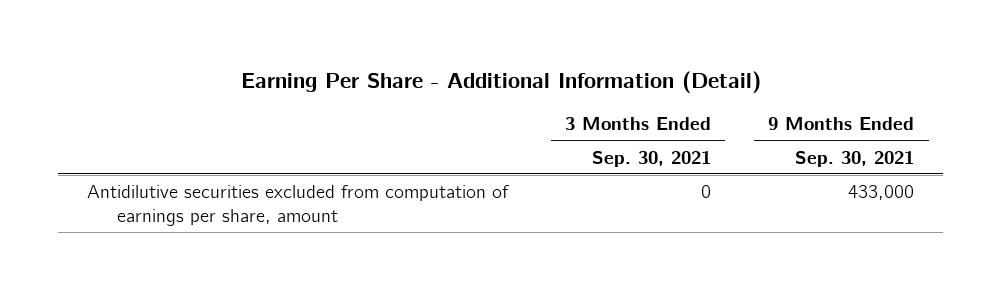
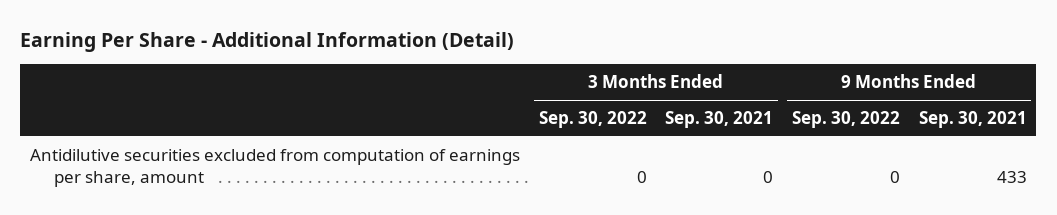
none -> [538,111,647,129] Sep. 30, 2022
none -> [792,111,901,129] Sep. 30, 2022
[848,185,915,201] 433,000 -> [996,171,1027,184] 433

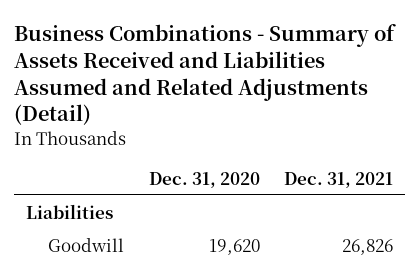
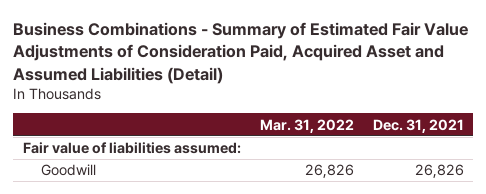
[14,24,397,126] Business Combinations - Summary of Assets Received and Liabilities Assumed and Related Adjustments (Detail) -> [13,22,469,84] Business Combinations - Summary of Estimated Fair Value Adjustments of Consideration Paid, Acquired Asset and Assumed Liabilities (Detail)
[148,171,260,188] Dec. 31, 2020 -> none
none -> [259,118,354,133] Mar. 31, 2022
[26,203,114,219] Liabilities -> [22,142,241,155] Fair value of liabilities assumed:

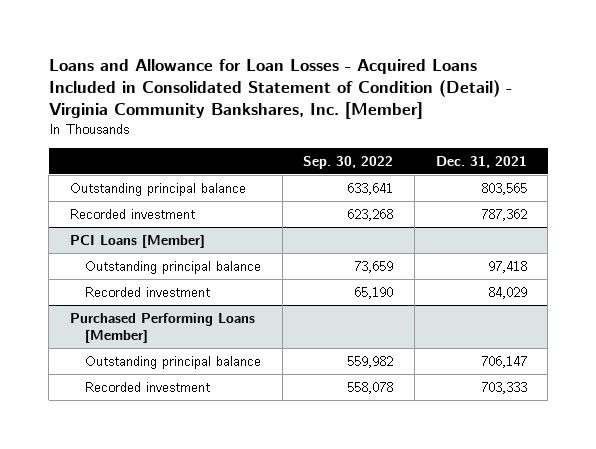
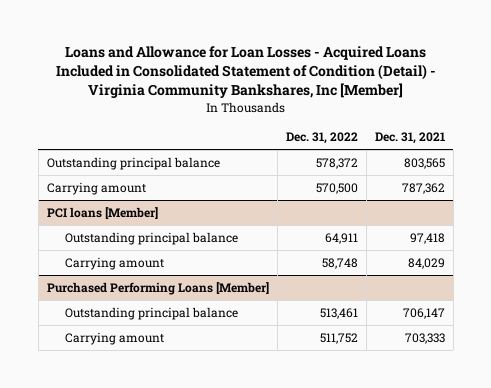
[48,58,512,119] Loans and Allowance for Loan Losses - Acquired Loans Included in Consolidated Statement of Condition (Detail) - Virginia Community Bankshares, Inc. [Member] -> [55,46,436,99] Loans and Allowance for Loan Losses - Acquired Loans Included in Consolidated Statement of Condition (Detail) - Virginia Community Bankshares, Inc [Member]
[303,155,394,169] Sep. 30, 2022 -> none
none -> [285,132,358,145] Dec. 31, 2022
[69,208,195,219] Recorded investment -> [46,182,146,196] Carrying amount
[69,234,205,248] PCI Loans [Member] -> [46,207,158,220] PCI loans [Member]
[85,286,211,297] Recorded investment -> [65,257,165,271] Carrying amount
[85,381,211,392] Recorded investment -> [65,332,165,346] Carrying amount

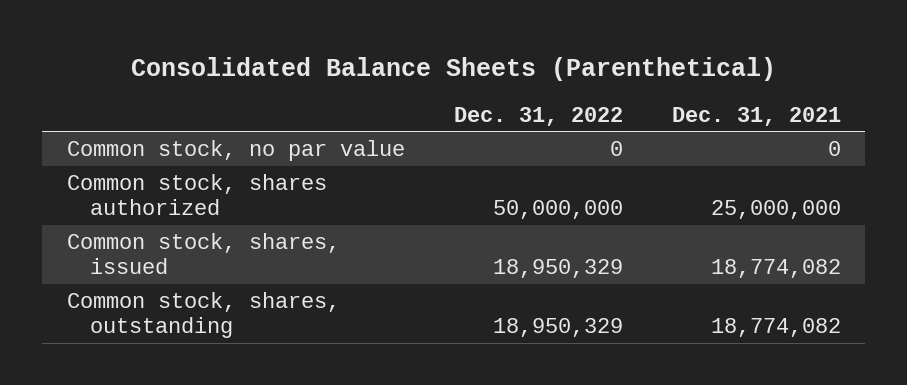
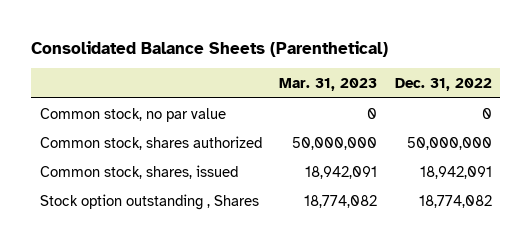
[671,106,841,126] Dec. 31, 2021 -> none
none -> [279,77,378,91] Mar. 31, 2023
[492,259,623,279] 18,950,329 -> [419,165,492,179] 18,942,091
[66,291,340,339] Common stock, shares, outstanding -> [39,193,259,210] Stock option outstanding , Shares
[492,318,623,338] 18,950,329 -> [418,194,492,208] 18,774,082

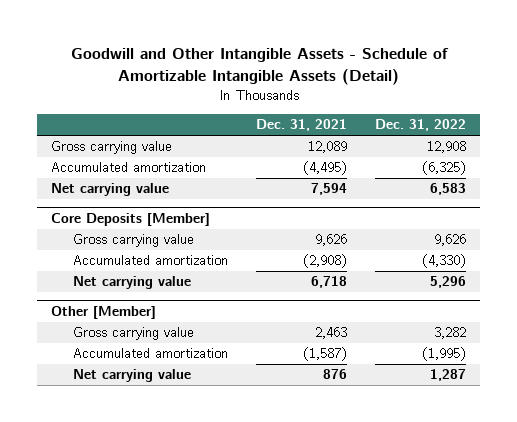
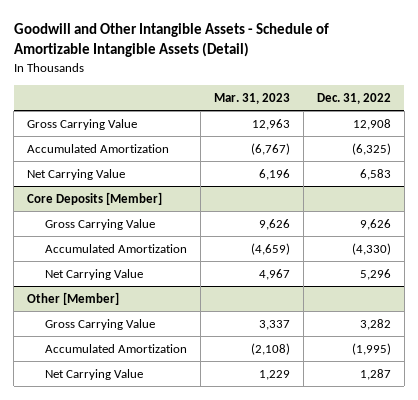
[255,119,347,132] Dec. 31, 2021 -> none
none -> [213,92,290,104] Mar. 31, 2023
[51,141,173,155] Gross carrying value -> [27,118,138,130] Gross Carrying Value
[51,162,207,173] Accumulated amortization -> [27,143,170,153] Accumulated Amortization
[51,183,170,197] Net carrying value -> [27,168,126,180] Net Carrying Value
[73,234,195,248] Gross carrying value -> [44,218,155,230] Gross Carrying Value
[73,255,229,266] Accumulated amortization -> [44,243,187,253] Accumulated Amortization
[73,276,192,290] Net carrying value -> [44,268,143,280] Net Carrying Value
[73,327,195,341] Gross carrying value -> [44,318,155,330] Gross Carrying Value
[73,348,229,359] Accumulated amortization -> [44,343,187,353] Accumulated Amortization
[73,369,192,383] Net carrying value -> [44,368,143,380] Net Carrying Value

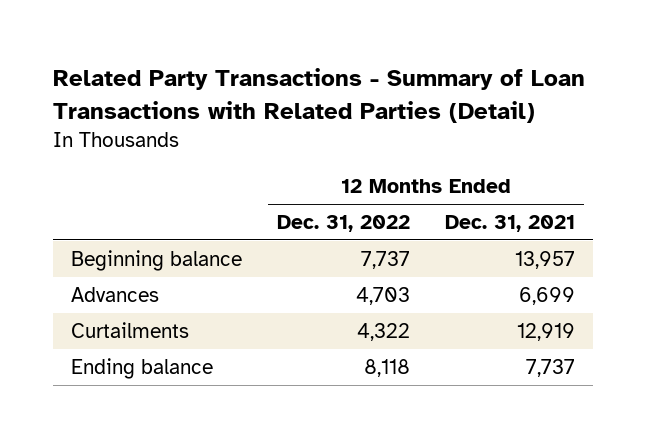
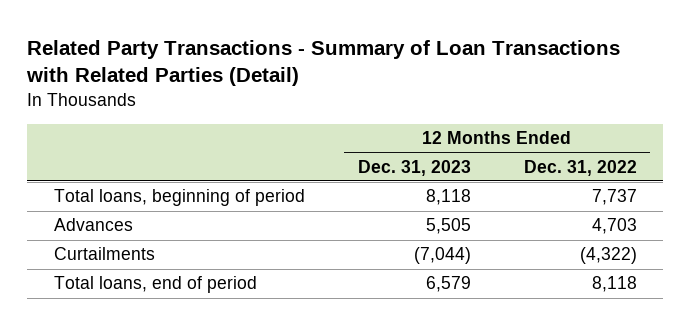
[445,215,576,233] Dec. 31, 2021 -> none
none -> [357,159,471,176] Dec. 31, 2023
[70,250,242,272] Beginning balance -> [53,189,305,207] Total loans, beginning of period
[357,323,411,342] 4,322 -> [579,247,637,265] (4,322)
[70,358,213,380] Ending balance -> [53,276,257,294] Total loans, end of period

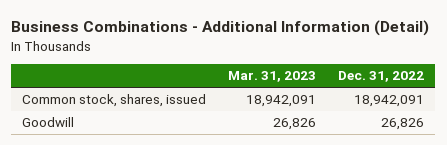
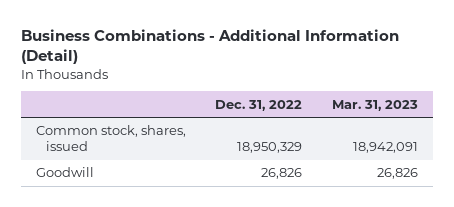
[354,95,425,108] 18,942,091 -> [237,142,303,154] 18,950,329

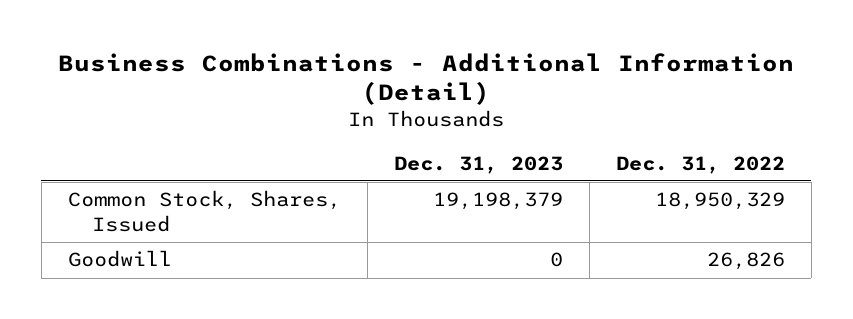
[331,99,418,111] Mar. 31, 2023 -> none
none -> [393,155,563,174] Dec. 31, 2023
[35,125,186,152] Common stock, shares, issued -> [67,190,341,233] Common Stock, Shares, Issued

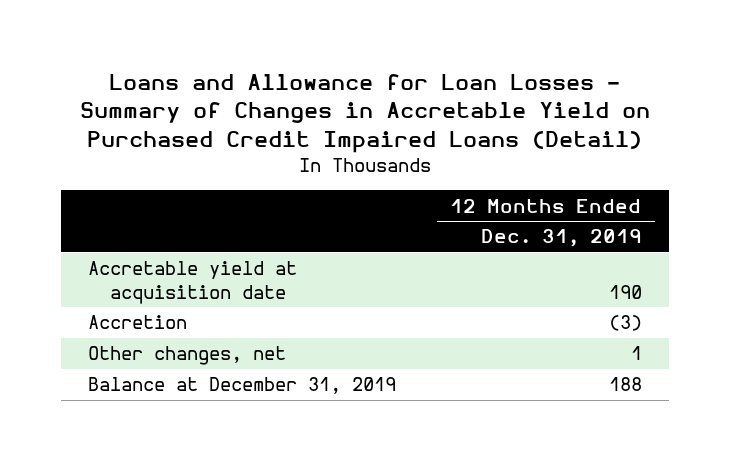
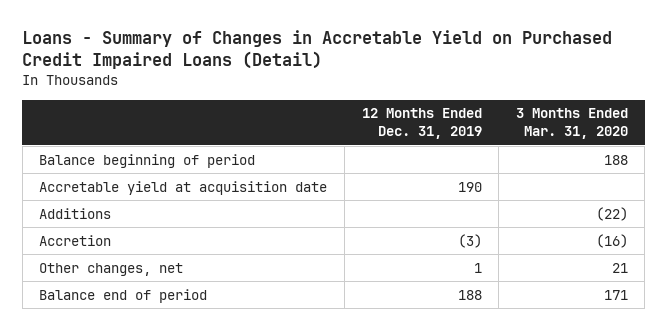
[80,73,651,154] Loans and Allowance for Loan Losses - Summary of Changes in Accretable Yield on Purchased Credit Impaired Loans (Detail) -> [22,30,613,70] Loans - Summary of Changes in Accretable Yield on Purchased Credit Impaired Loans (Detail)
none -> [515,108,628,140] 3 Months Ended Mar. 31, 2020
none -> [39,153,256,168] Balance beginning of period
none -> [39,207,112,219] Additions
[88,377,397,395] Balance at December 31, 2019 -> [39,288,208,303] Balance end of period

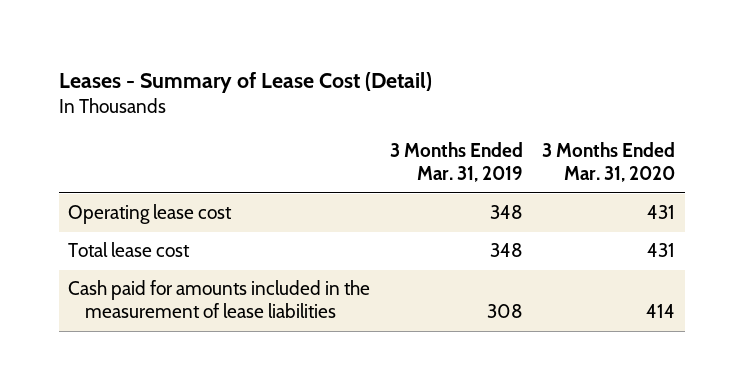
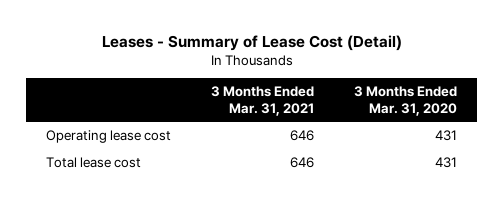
[389,142,523,183] 3 Months Ended Mar. 31, 2019 -> none
none -> [211,86,315,116] 3 Months Ended Mar. 31, 2021
[68,280,371,319] Cash paid for amounts included in the measurement of lease liabilities -> none

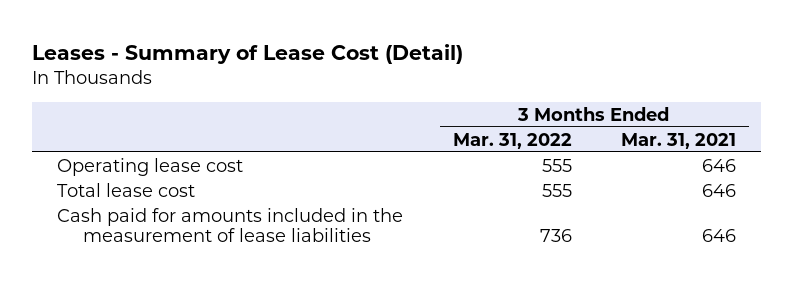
[353,86,457,116] 3 Months Ended Mar. 31, 2020 -> none
none -> [452,132,572,149] Mar. 31, 2022
none -> [57,207,404,243] Cash paid for amounts included in the measurement of lease liabilities

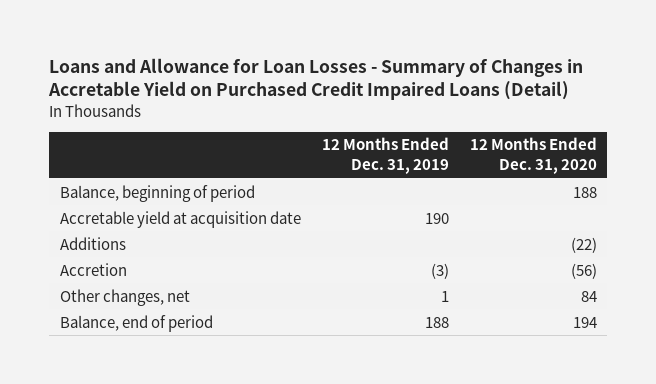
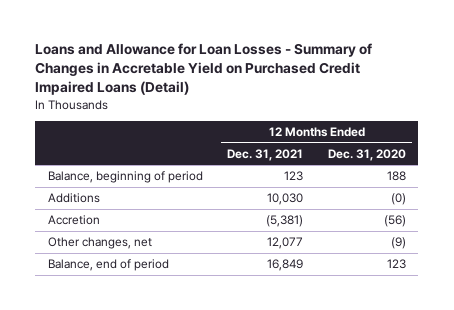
[321,137,449,174] 12 Months Ended Dec. 31, 2019 -> none
none -> [227,148,304,161] Dec. 31, 2021
[59,210,301,228] Accretable yield at acquisition date -> none
[570,236,597,253] (22) -> [391,193,407,206] (0)
[580,290,597,302] 84 -> [391,237,407,250] (9)
[572,316,597,328] 194 -> [387,259,407,270] 123

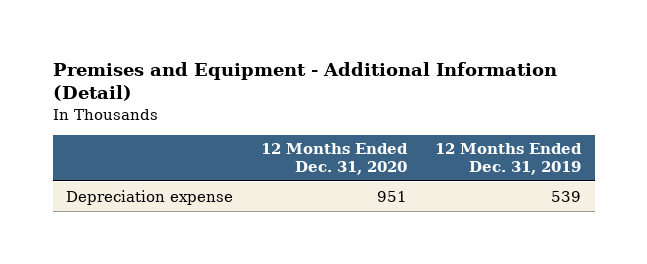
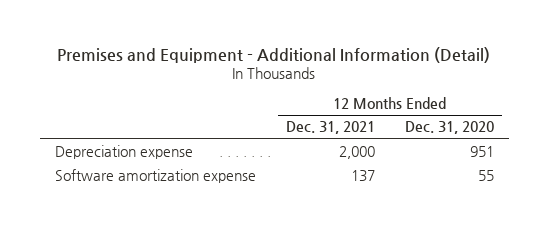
[435,143,583,176] 12 Months Ended Dec. 31, 2019 -> none
none -> [285,121,375,135] Dec. 31, 2021
none -> [54,169,256,184] Software amortization expense

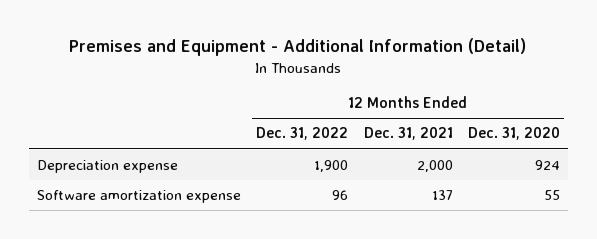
none -> [256,127,349,141] Dec. 31, 2022
[470,146,495,158] 951 -> [535,160,561,171] 924

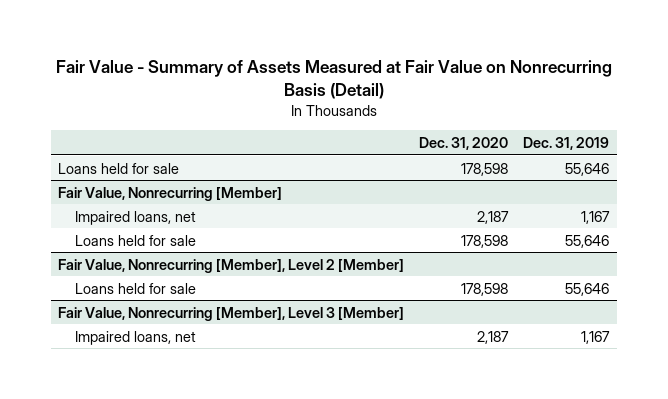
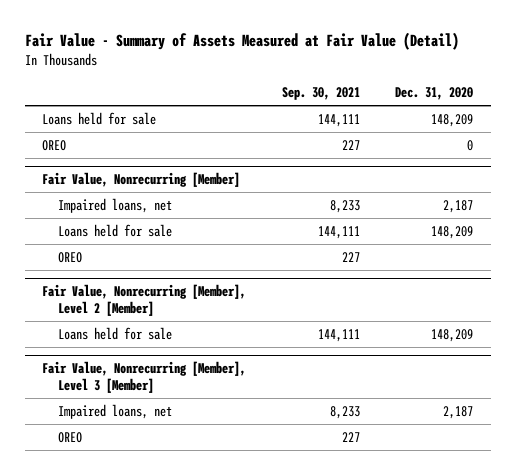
[55,60,612,100] Fair Value - Summary of Assets Measured at Fair Value on Nonrecurring Basis (Detail) -> [24,32,459,51] Fair Value - Summary of Assets Measured at Fair Value (Detail)
[523,136,610,150] Dec. 31, 2019 -> none
none -> [281,87,360,101] Sep. 30, 2021
[461,162,509,176] 178,598 -> [430,113,473,127] 148,209
none -> [42,139,67,151] OREO
[461,234,509,248] 178,598 -> [430,225,473,239] 148,209
none -> [58,251,83,263] OREO
[461,282,509,296] 178,598 -> [430,328,473,342] 148,209
none -> [58,431,83,443] OREO

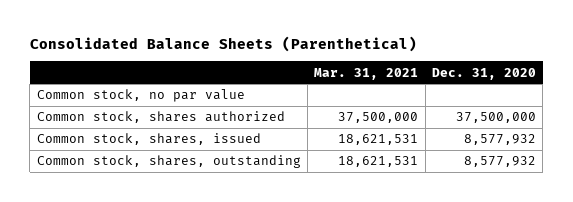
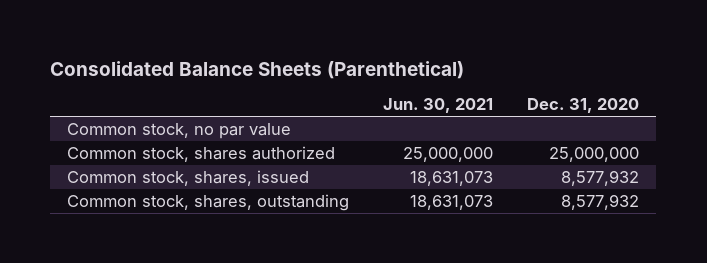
[314,67,419,80] Mar. 31, 2021 -> none
none -> [383,98,494,114] Jun. 30, 2021
[455,112,536,124] 37,500,000 -> [549,147,640,163] 25,000,000

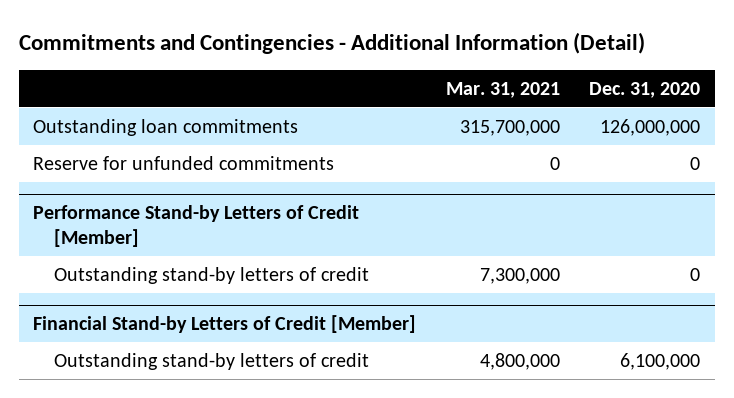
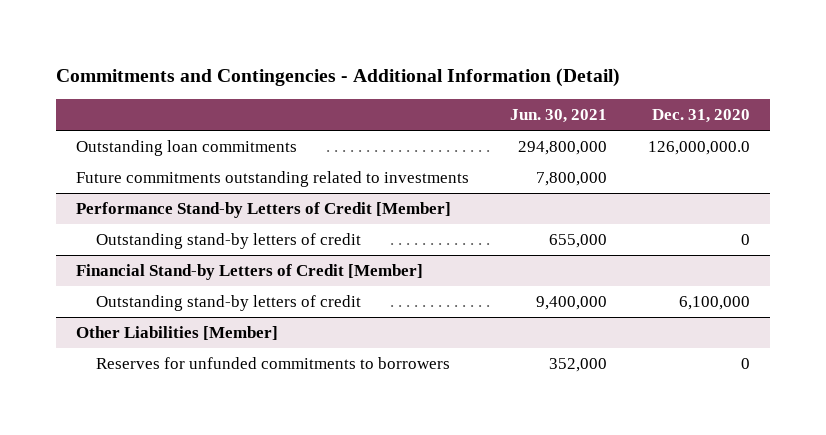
[445,81,560,98] Mar. 31, 2021 -> none
none -> [509,109,607,124] Jun. 30, 2021
[33,155,335,170] Reserve for unfunded commitments -> none
[600,118,701,136] 126,000,000 -> [647,141,750,156] 126,000,000.0
none -> [76,171,470,188] Future commitments outstanding related to investments
none -> [76,326,279,341] Other Liabilities [Member]
none -> [95,357,450,370] Reserves for unfunded commitments to borrowers

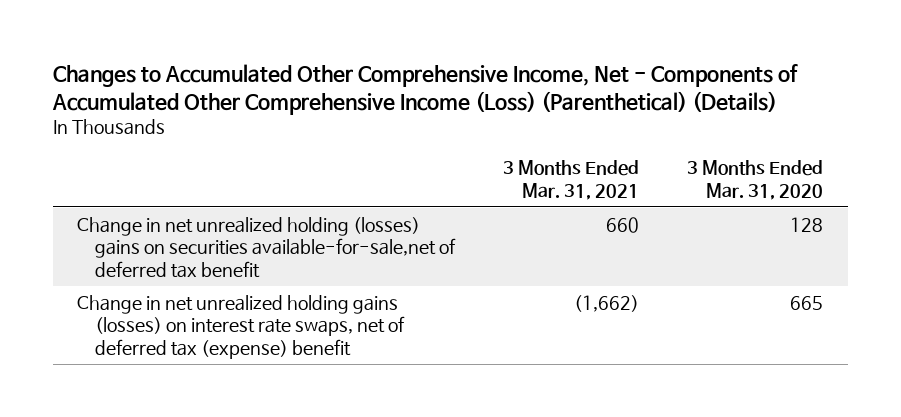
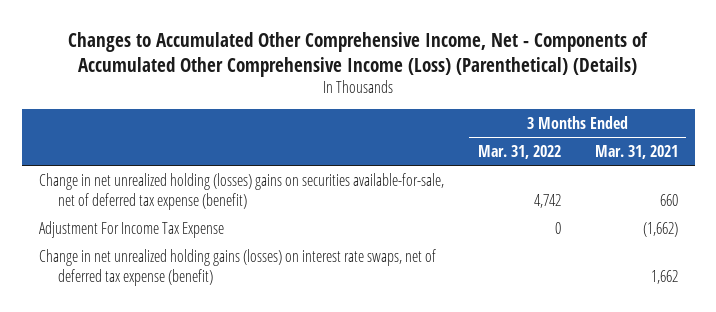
[687,160,824,200] 3 Months Ended Mar. 31, 2020 -> none
none -> [477,144,561,159] Mar. 31, 2022
[77,216,456,278] Change in net unrealized holding (losses) gains on securities available-for-sale,net of deferred tax benefit -> [38,172,444,211] Change in net unrealized holding (losses) gains on securities available-for-sale, net of deferred tax expense (benefit)
none -> [38,220,224,238] Adjustment For Income Tax Expense
[77,294,405,359] Change in net unrealized holding gains (losses) on interest rate swaps, net of deferred tax (expense) benefit -> [38,248,436,287] Change in net unrealized holding gains (losses) on interest rate swaps, net of deferred tax expense (benefit)
[574,294,640,312] (1,662) -> [650,270,678,285] 1,662

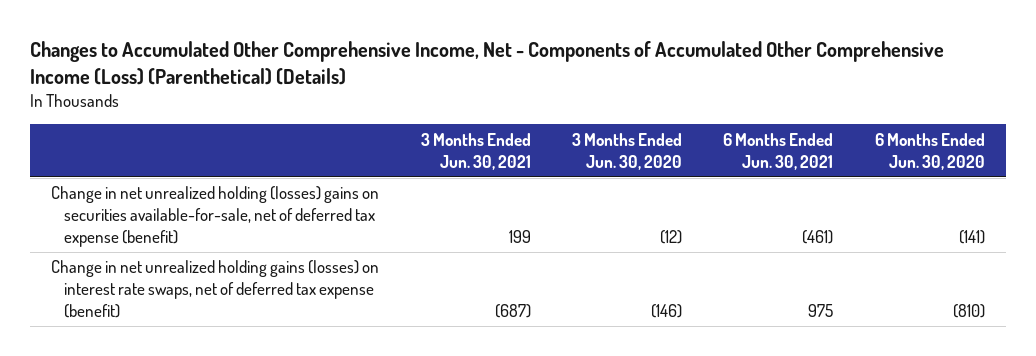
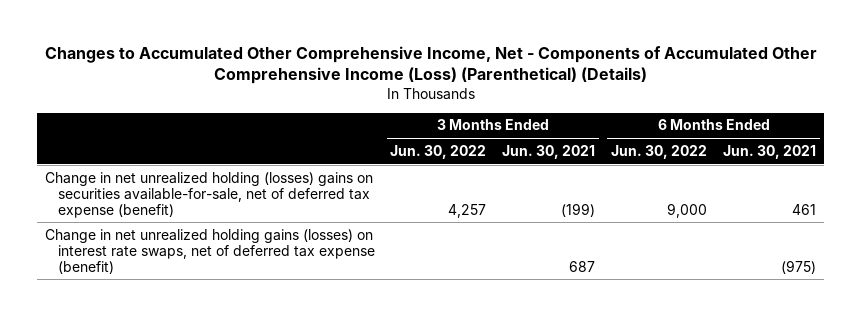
[572,132,683,170] 3 Months Ended Jun. 30, 2020 -> none
[874,132,985,170] 6 Months Ended Jun. 30, 2020 -> none
none -> [390,144,487,159] Jun. 30, 2022
none -> [611,144,708,159] Jun. 30, 2022
[508,230,531,244] 199 -> [561,202,596,217] (199)
[802,230,834,245] (461) -> [792,203,817,215] 461
[494,304,531,319] (687) -> [569,260,596,272] 687
[808,304,834,318] 975 -> [781,259,817,274] (975)

